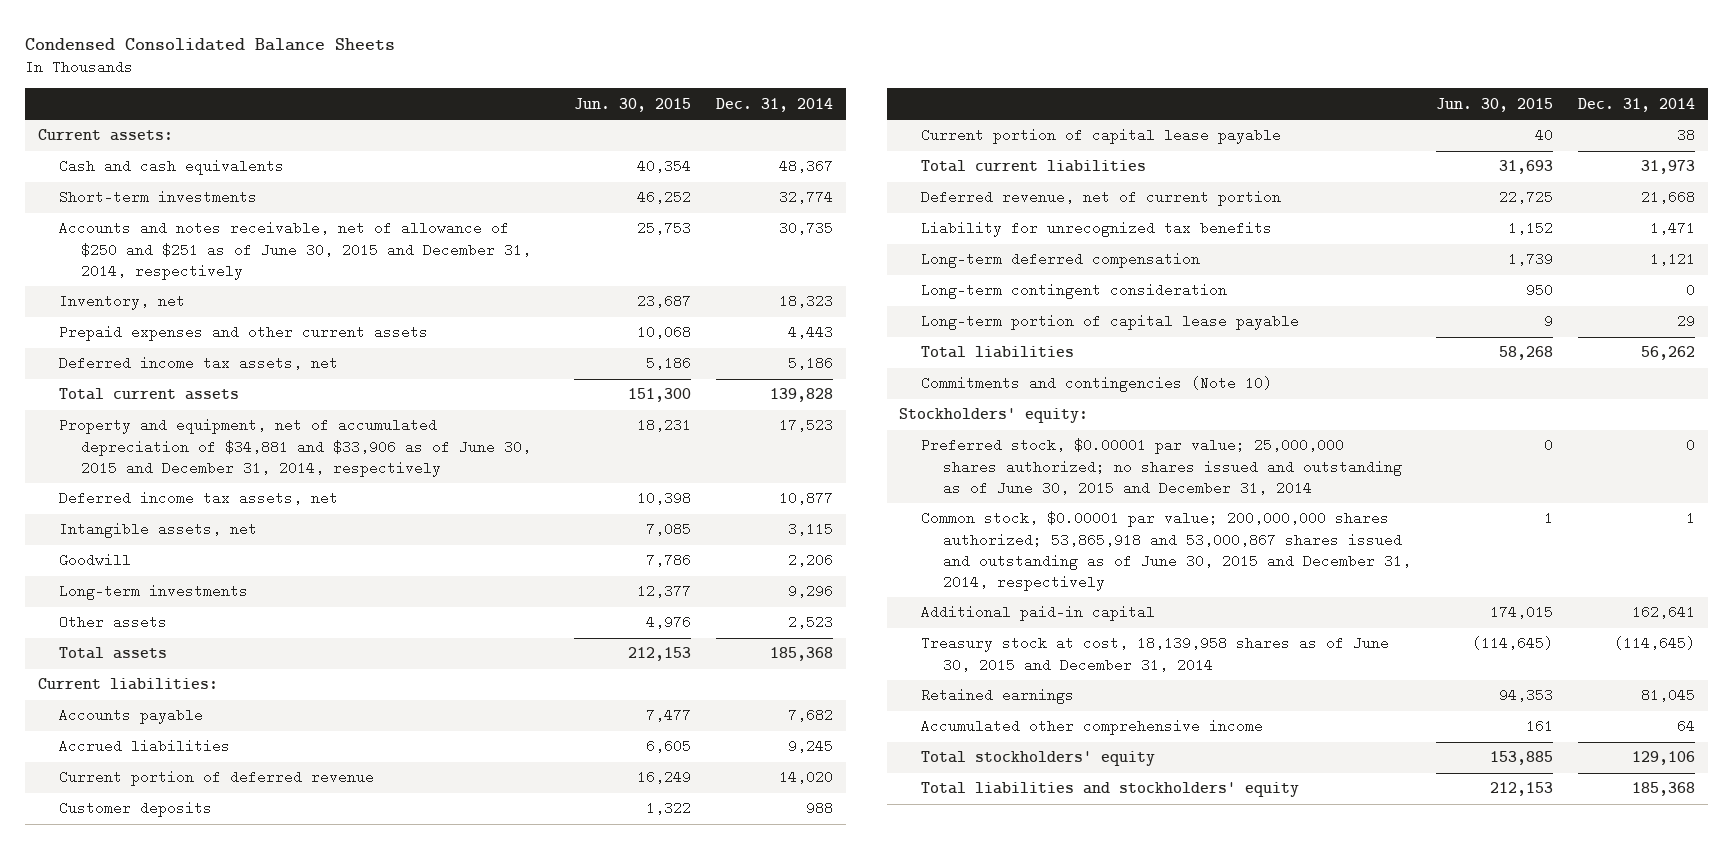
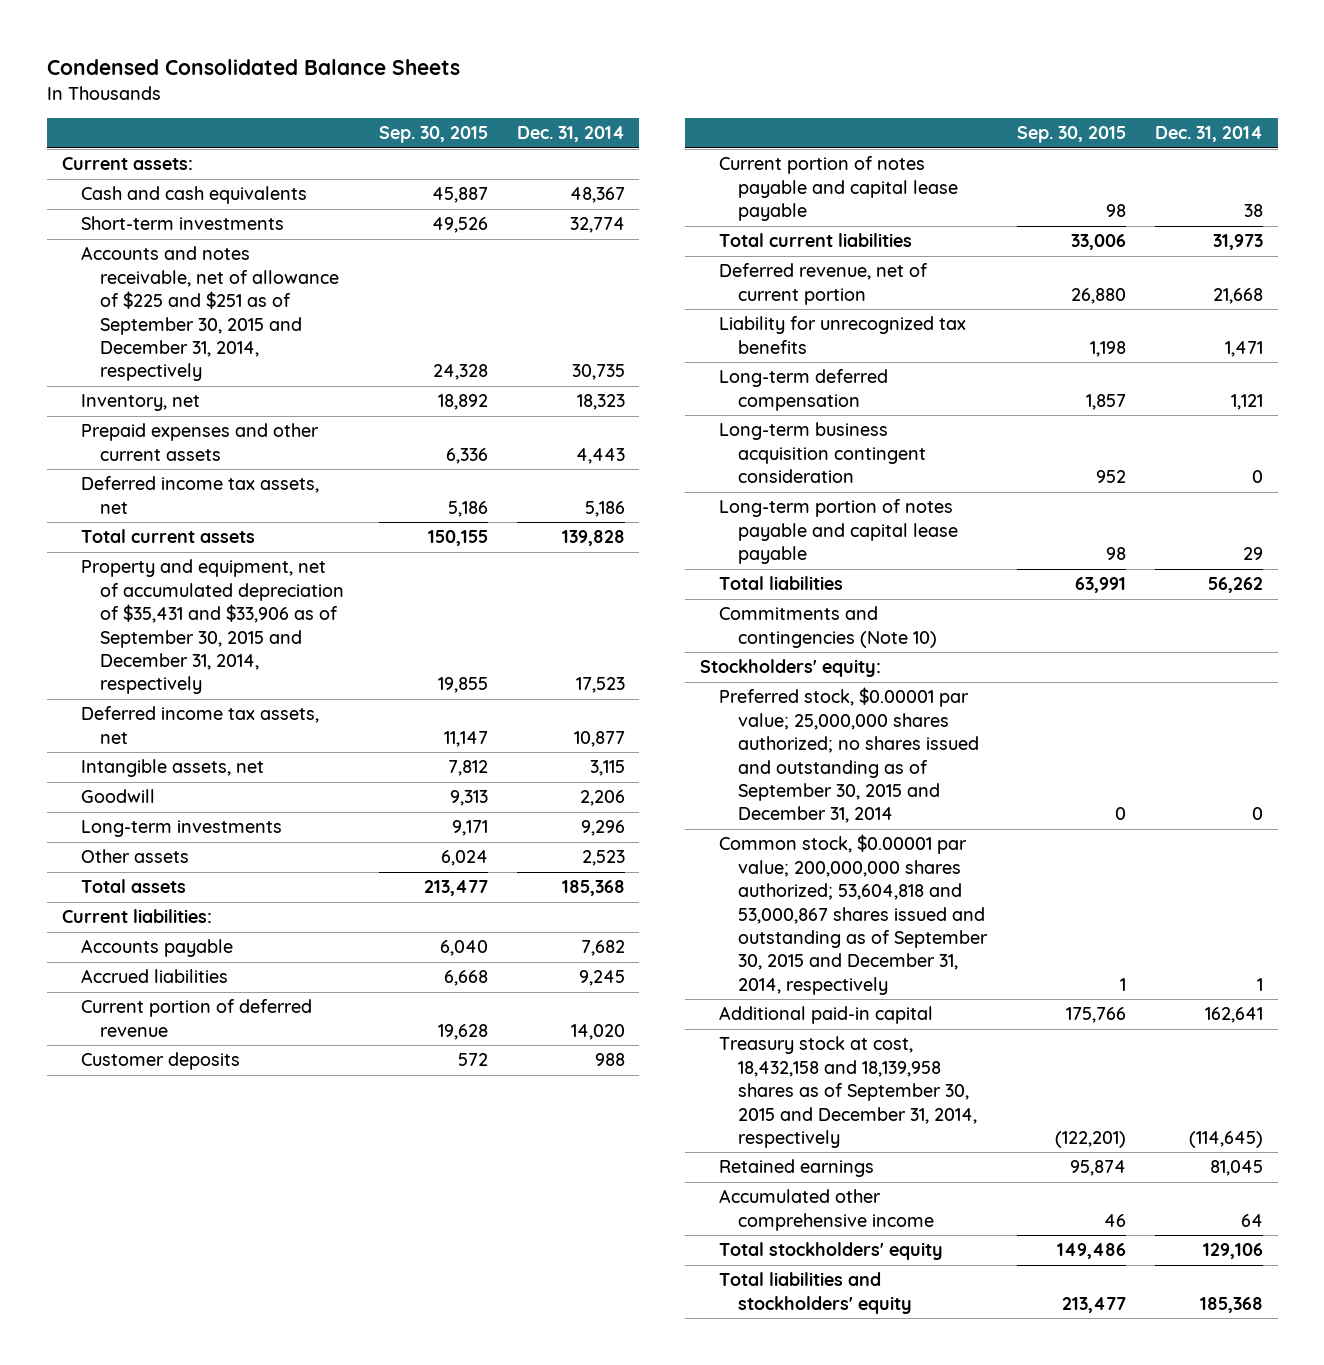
[574,97,692,112] Jun. 30, 2015 -> none
none -> [378,126,488,144] Sep. 30, 2015
[59,221,531,280] Accounts and notes receivable, net of allowance of $250 and $251 as of June 30, 2015 and December 31, 2014, respectively -> [80,246,340,382] Accounts and notes receivable, net of allowance of $225 and $251 as of September 30, 2015 and December 31, 2014, respectively
[59,418,531,477] Property and equipment, net of accumulated depreciation of $34,881 and $33,906 as of June 30, 2015 and December 31, 2014, respectively -> [80,559,345,695] Property and equipment, net of accumulated depreciation of $35,431 and $33,906 as of September 30, 2015 and December 31, 2014, respectively
[920,128,1281,145] Current portion of capital lease payable -> [718,156,959,222] Current portion of notes payable and capital lease payable
[920,283,1227,300] Long-term contingent consideration -> [718,422,927,484] Long-term business acquisition contingent consideration
[920,314,1299,331] Long-term portion of capital lease payable -> [718,499,959,565] Long-term portion of notes payable and capital lease payable
[920,438,1402,495] Preferred stock, $0.00001 par value; 25,000,000 shares authorized; no shares issued and outstanding as of June 30, 2015 and December 31, 2014 -> [718,687,980,824] Preferred stock, $0.00001 par value; 25,000,000 shares authorized; no shares issued and outstanding as of September 30, 2015 and December 31, 2014
[920,511,1411,591] Common stock, $0.00001 par value; 200,000,000 shares authorized; 53,865,918 and 53,000,867 shares issued and outstanding as of June 30, 2015 and December 31, 2014, respectively -> [718,834,989,995] Common stock, $0.00001 par value; 200,000,000 shares authorized; 53,604,818 and 53,000,867 shares issued and outstanding as of September 30, 2015 and December 31, 2014, respectively
[920,636,1389,672] Treasury stock at cost, 18,139,958 shares as of June 30, 2015 and December 31, 2014 -> [718,1036,978,1149] Treasury stock at cost, 18,432,158 and 18,139,958 shares as of September 30, 2015 and December 31, 2014, respectively

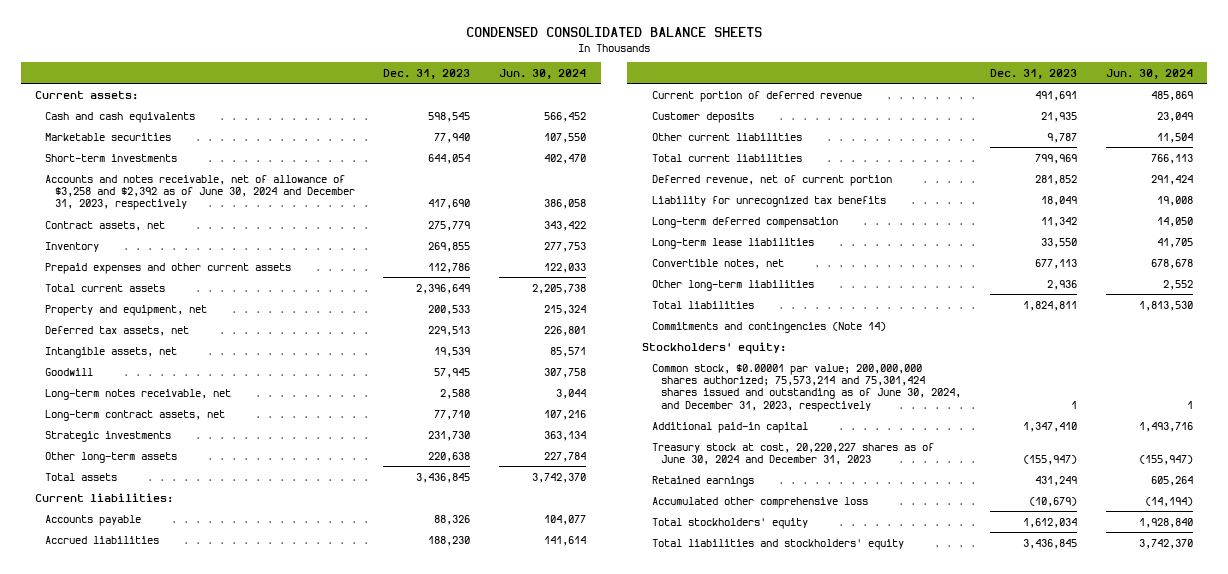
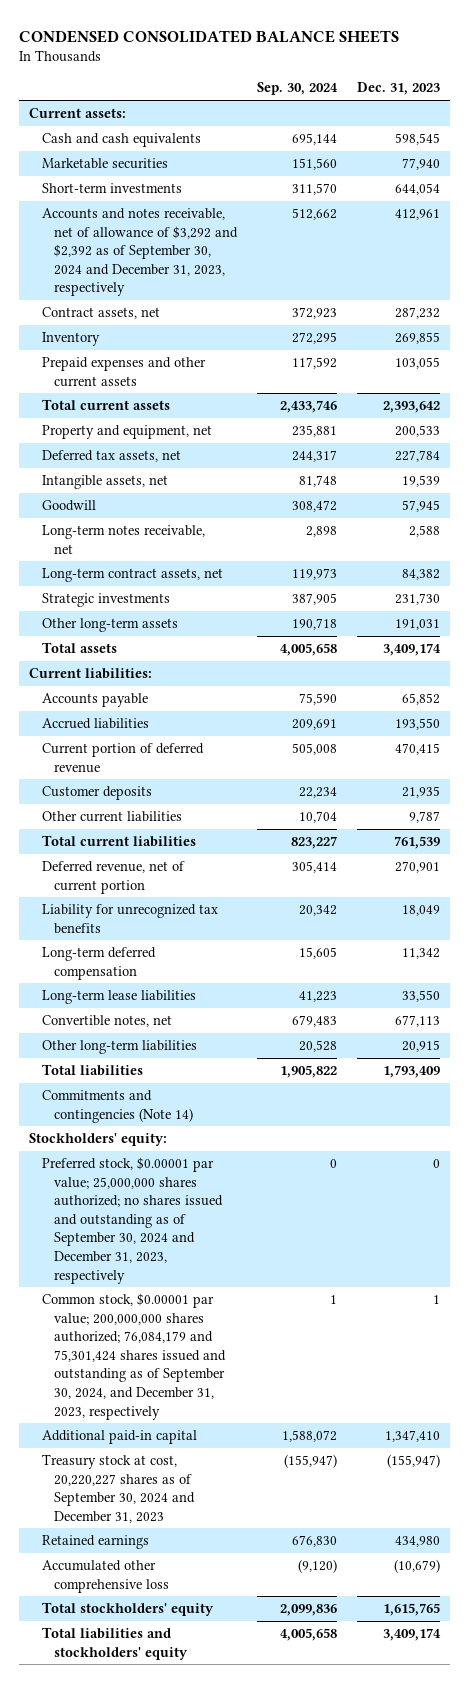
[499,68,587,79] Jun. 30, 2024 -> none
none -> [256,82,338,96] Sep. 30, 2024
[44,174,355,211] Accounts and notes receivable, net of allowance of $3,258 and $2,392 as of June 30, 2024 and December 31, 2023, respectively -> [41,208,238,297] Accounts and notes receivable, net of allowance of $3,292 and $2,392 as of September 30, 2024 and December 31, 2023, respectively
[428,199,471,210] 417,690 -> [394,209,440,221] 412,961
[428,220,471,231] 275,779 -> [394,307,440,320] 287,232
[428,262,471,273] 112,786 -> [394,357,440,370] 103,055
[416,283,471,294] 2,396,649 -> [382,401,440,414] 2,393,642
[428,325,471,336] 229,513 -> [394,450,440,463] 227,784
[434,409,471,420] 77,710 -> [401,569,440,581] 84,382
[428,451,471,462] 220,638 -> [394,619,440,631] 191,031
[416,472,471,483] 3,436,845 -> [382,643,441,657] 3,409,174
[434,514,471,525] 88,326 -> [401,693,440,706] 65,852
[428,535,471,546] 188,230 -> [394,718,440,731] 193,550
[1035,90,1078,101] 491,691 -> [394,743,440,756] 470,415
[1035,153,1078,164] 799,969 -> [393,836,440,850] 761,539
[1035,174,1078,185] 281,852 -> [394,861,440,874] 270,901
[1047,279,1078,290] 2,936 -> [401,1040,440,1053] 20,915
[1023,300,1078,311] 1,824,811 -> [382,1065,440,1079] 1,793,409
none -> [41,1157,223,1284] Preferred stock, $0.00001 par value; 25,000,000 shares authorized; no shares issued and outstanding as of September 30, 2024 and December 31, 2023, respectively
[651,363,962,412] Common stock, $0.00001 par value; 200,000,000 shares authorized; 75,573,214 and 75,301,424 shares issued and outstanding as of June 30, 2024, and December 31, 2023, respectively -> [41,1293,226,1420] Common stock, $0.00001 par value; 200,000,000 shares authorized; 76,084,179 and 75,301,424 shares issued and outstanding as of September 30, 2024, and December 31, 2023, respectively
[651,442,934,465] Treasury stock at cost, 20,220,227 shares as of June 30, 2024 and December 31, 2023 -> [41,1454,195,1523] Treasury stock at cost, 20,220,227 shares as of September 30, 2024 and December 31, 2023
[1035,475,1078,486] 431,249 -> [394,1536,440,1548] 434,980
[1023,517,1078,528] 1,612,034 -> [382,1603,440,1617] 1,615,765
[1023,538,1078,549] 3,436,845 -> [382,1628,441,1642] 3,409,174

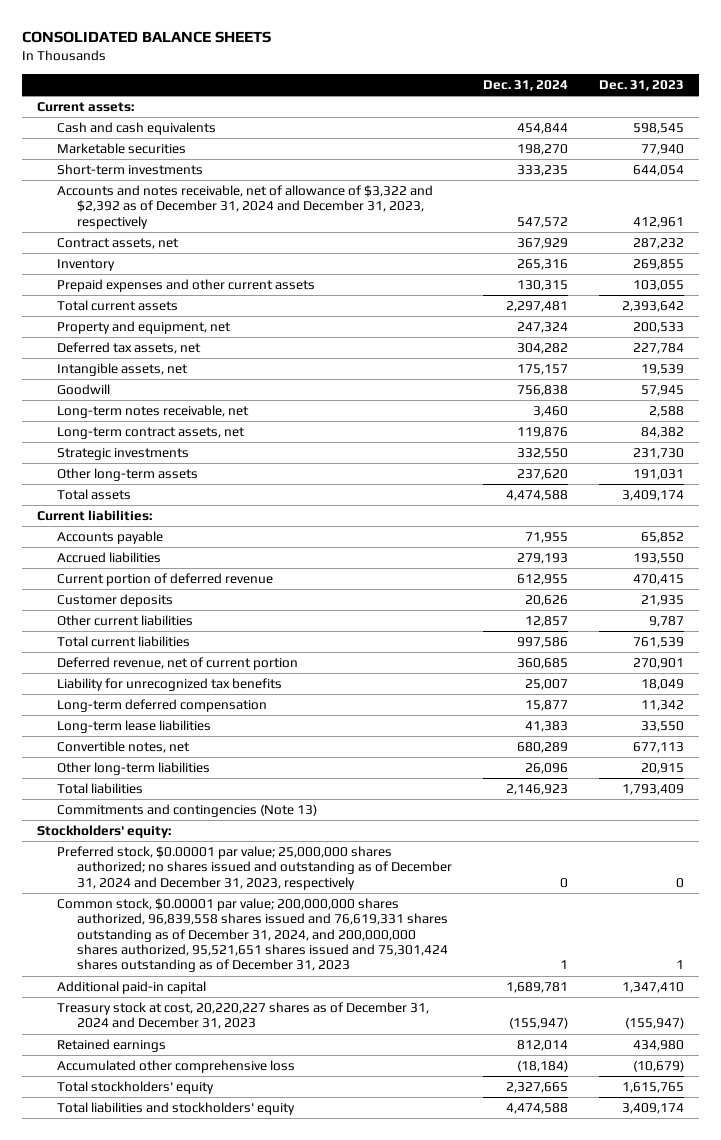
[19,29,400,43] CONDENSED CONSOLIDATED BALANCE SHEETS -> [21,31,271,44] CONSOLIDATED BALANCE SHEETS
[256,82,338,96] Sep. 30, 2024 -> none
none -> [483,79,569,91] Dec. 31, 2024
[41,208,238,297] Accounts and notes receivable, net of allowance of $3,292 and $2,392 as of September 30, 2024 and December 31, 2023, respectively -> [57,184,434,229] Accounts and notes receivable, net of allowance of $3,322 and $2,392 as of December 31, 2024 and December 31, 2023, respectively
[41,1090,193,1123] Commitments and contingencies (Note 14) -> [57,803,318,817] Commitments and contingencies (Note 13)
[41,1157,223,1284] Preferred stock, $0.00001 par value; 25,000,000 shares authorized; no shares issued and outstanding as of September 30, 2024 and December 31, 2023, respectively -> [57,845,453,890] Preferred stock, $0.00001 par value; 25,000,000 shares authorized; no shares issued and outstanding as of December 31, 2024 and December 31, 2023, respectively
[41,1293,226,1420] Common stock, $0.00001 par value; 200,000,000 shares authorized; 76,084,179 and 75,301,424 shares issued and outstanding as of September 30, 2024, and December 31, 2023, respectively -> [57,897,449,973] Common stock, $0.00001 par value; 200,000,000 shares authorized, 96,839,558 shares issued and 76,619,331 shares outstanding as of December 31, 2024, and 200,000,000 shares authorized, 95,521,651 shares issued and 75,301,424 shares outstanding as of December 31, 2023
[41,1454,195,1523] Treasury stock at cost, 20,220,227 shares as of September 30, 2024 and December 31, 2023 -> [57,1001,430,1030] Treasury stock at cost, 20,220,227 shares as of December 31, 2024 and December 31, 2023

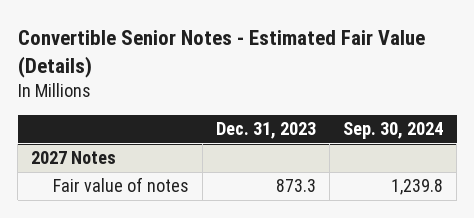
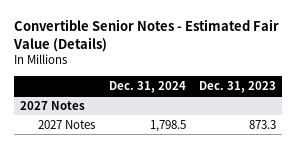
[343,122,444,140] Sep. 30, 2024 -> none
none -> [108,80,186,93] Dec. 31, 2024
[52,177,189,193] Fair value of notes -> [38,119,96,129] 2027 Notes

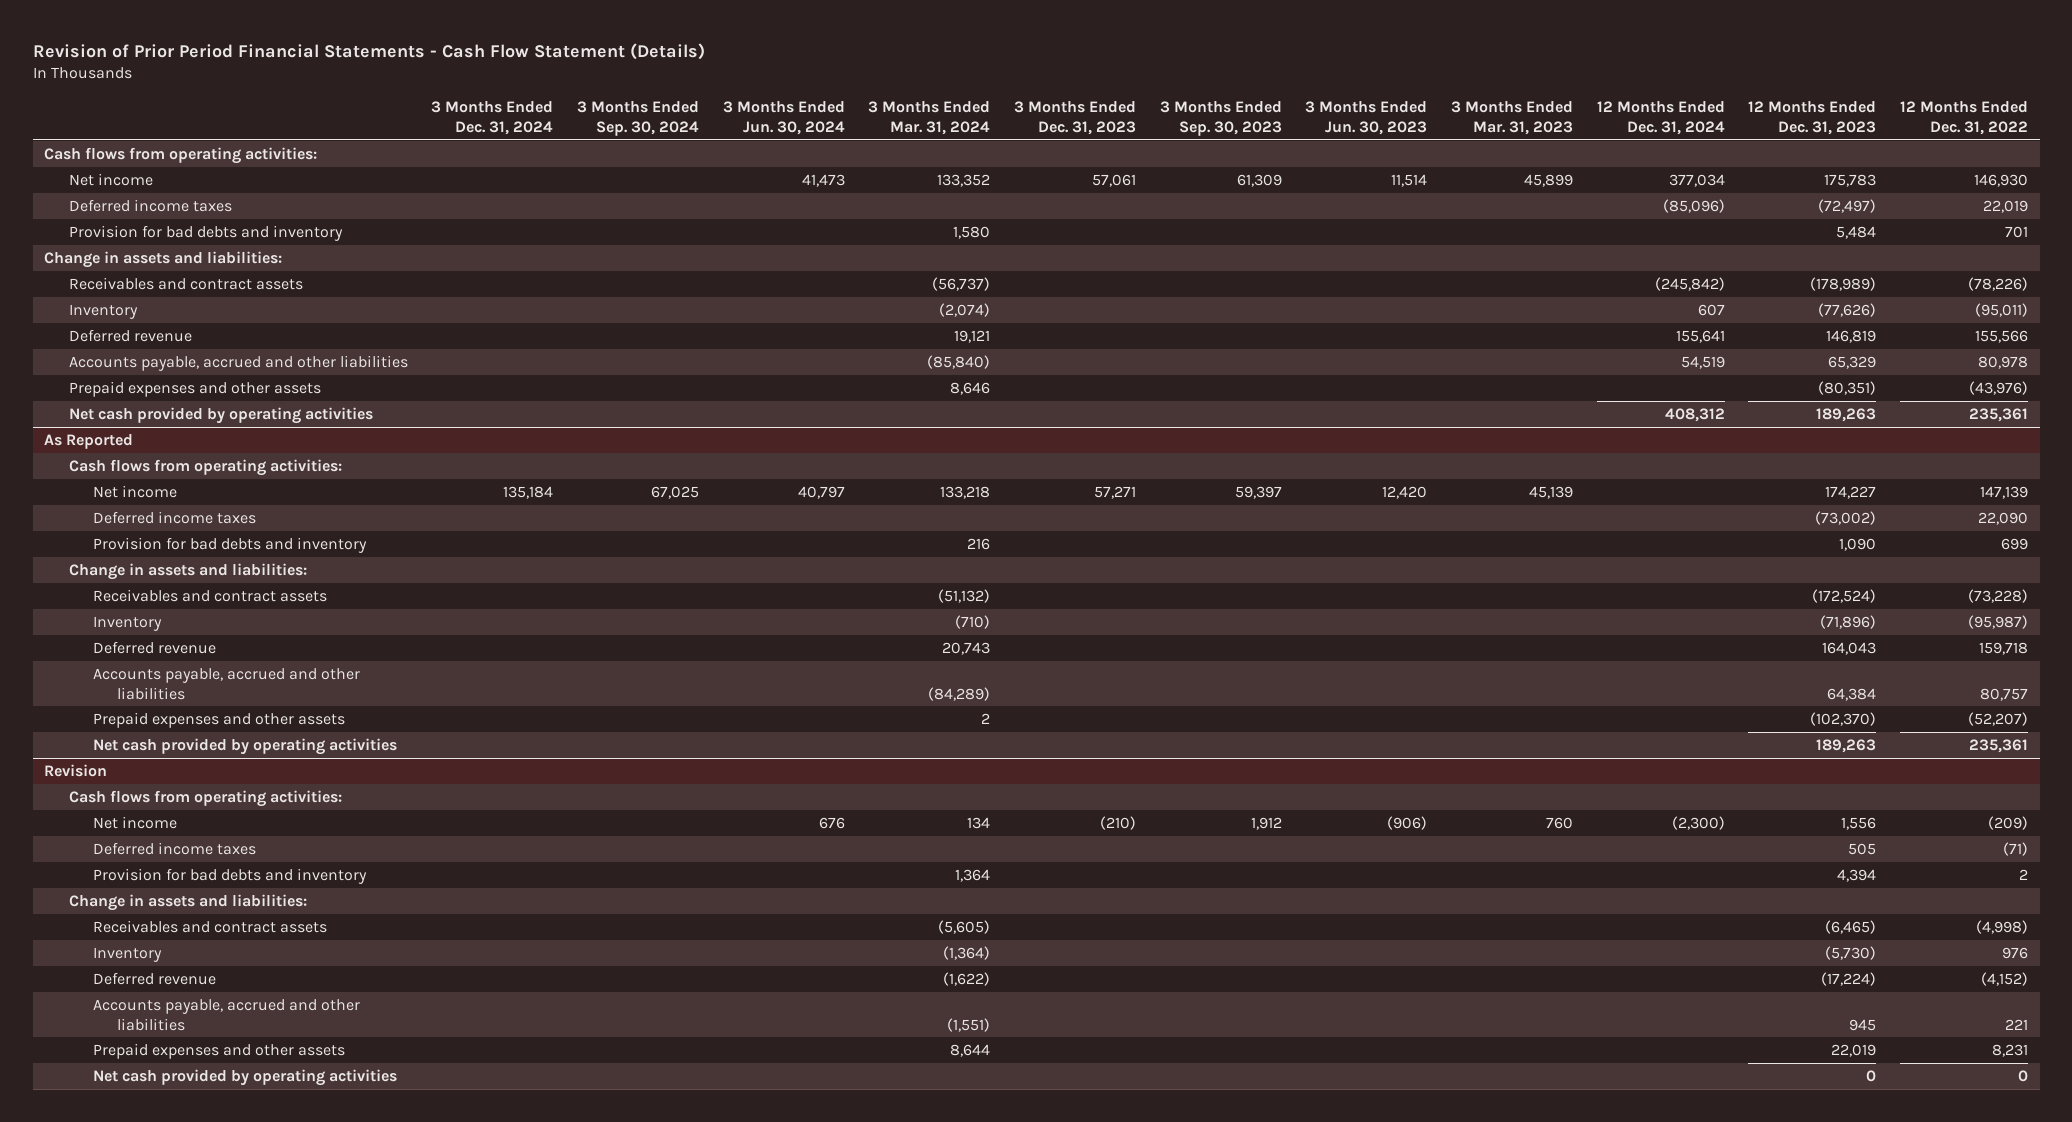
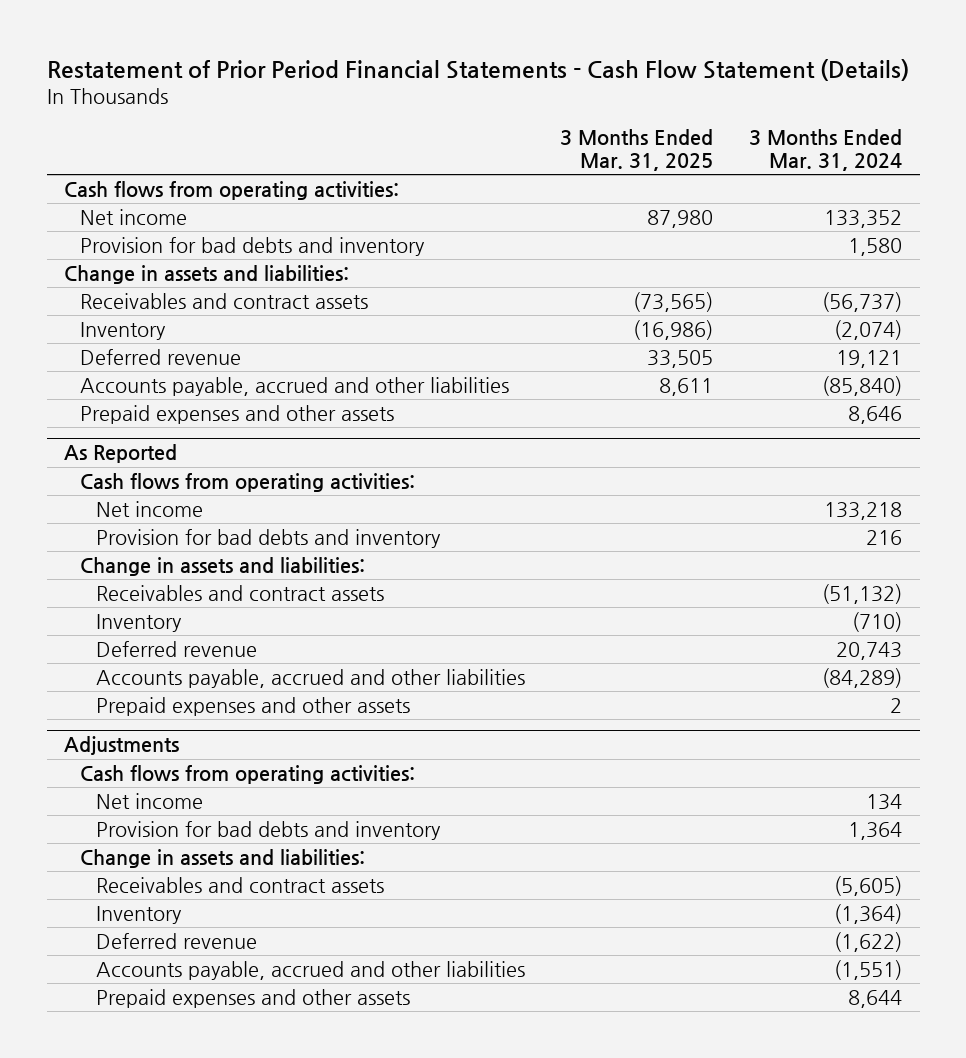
[32,43,705,61] Revision of Prior Period Financial Statements - Cash Flow Statement (Details) -> [46,59,909,82] Restatement of Prior Period Financial Statements - Cash Flow Statement (Details)
[431,100,554,135] 3 Months Ended Dec. 31, 2024 -> none
[576,100,699,136] 3 Months Ended Sep. 30, 2024 -> none
[722,100,845,135] 3 Months Ended Jun. 30, 2024 -> none
[1013,100,1136,135] 3 Months Ended Dec. 31, 2023 -> none
[1159,100,1282,136] 3 Months Ended Sep. 30, 2023 -> none
[1305,100,1428,135] 3 Months Ended Jun. 30, 2023 -> none
[1450,100,1573,135] 3 Months Ended Mar. 31, 2023 -> none
[1596,100,1725,135] 12 Months Ended Dec. 31, 2024 -> none
[1748,100,1877,135] 12 Months Ended Dec. 31, 2023 -> none
[1899,100,2028,135] 12 Months Ended Dec. 31, 2022 -> none
none -> [560,129,714,171] 3 Months Ended Mar. 31, 2025
[68,198,232,212] Deferred income taxes -> none
[68,406,373,424] Net cash provided by operating activities -> none
[92,510,256,524] Deferred income taxes -> none
[92,737,397,755] Net cash provided by operating activities -> none
[44,763,108,777] Revision -> [64,736,180,756] Adjustments
[92,841,256,855] Deferred income taxes -> none
[92,1068,397,1086] Net cash provided by operating activities -> none

